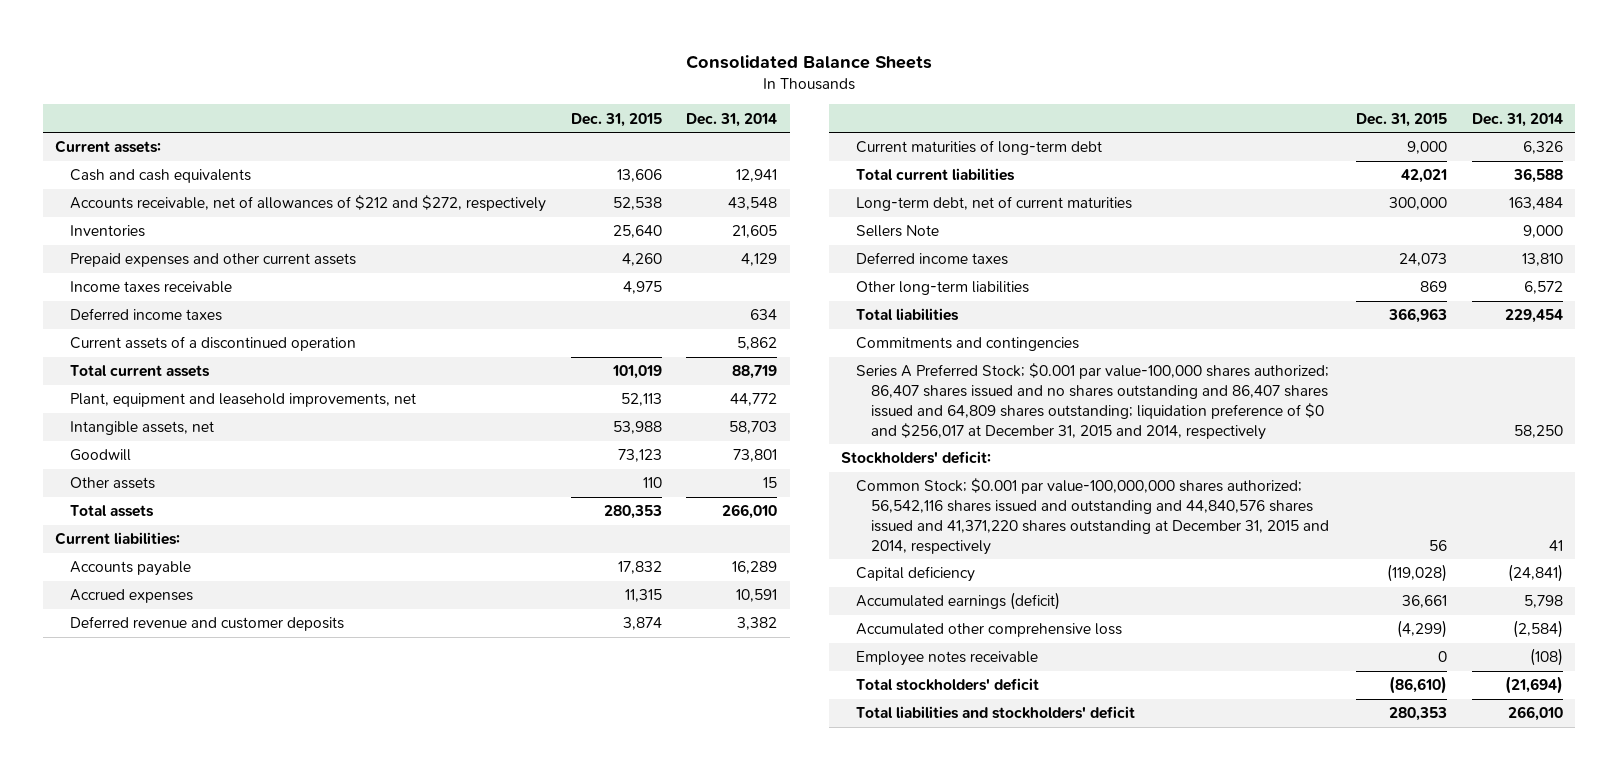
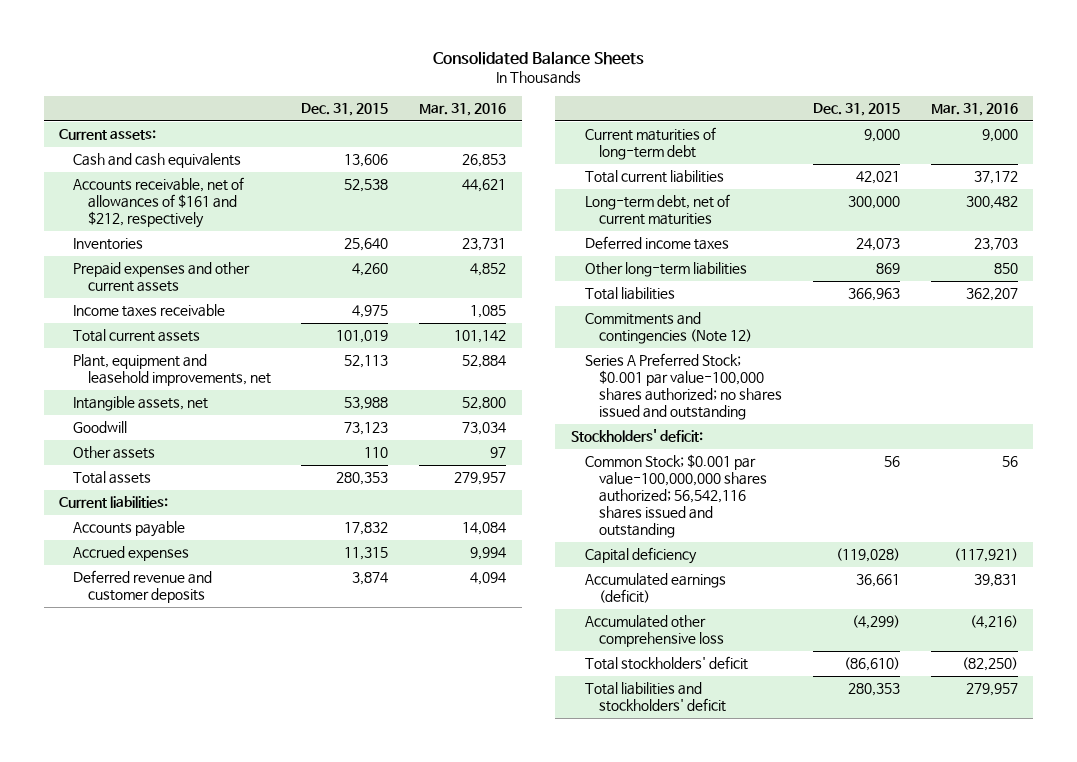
[686,112,778,127] Dec. 31, 2014 -> none
none -> [419,103,507,117] Mar. 31, 2016
[70,195,547,213] Accounts receivable, net of allowances of $212 and $272, respectively -> [73,177,245,229] Accounts receivable, net of allowances of $161 and $212, respectively
[70,308,223,322] Deferred income taxes -> none
[70,336,357,352] Current assets of a discontinued operation -> none
[855,225,939,238] Sellers Note -> none
[855,337,1079,352] Commitments and contingencies -> [584,312,753,345] Commitments and contingencies (Note 12)
[855,363,1329,440] Series A Preferred Stock; $0.001 par value-100,000 shares authorized; 86,407 shares issued and no shares outstanding and 86,407 shares issued and 64,809 shares outstanding; liquidation preference of $0 and $256,017 at December 31, 2015 and 2014, respectively -> [584,353,783,421] Series A Preferred Stock; $0.001 par value-100,000 shares authorized; no shares issued and outstanding
[855,478,1329,555] Common Stock; $0.001 par value-100,000,000 shares authorized; 56,542,116 shares issued and outstanding and 44,840,576 shares issued and 41,371,220 shares outstanding at December 31, 2015 and 2014, respectively -> [584,454,768,538] Common Stock; $0.001 par value-100,000,000 shares authorized; 56,542,116 shares issued and outstanding
[855,651,1038,667] Employee notes receivable -> none

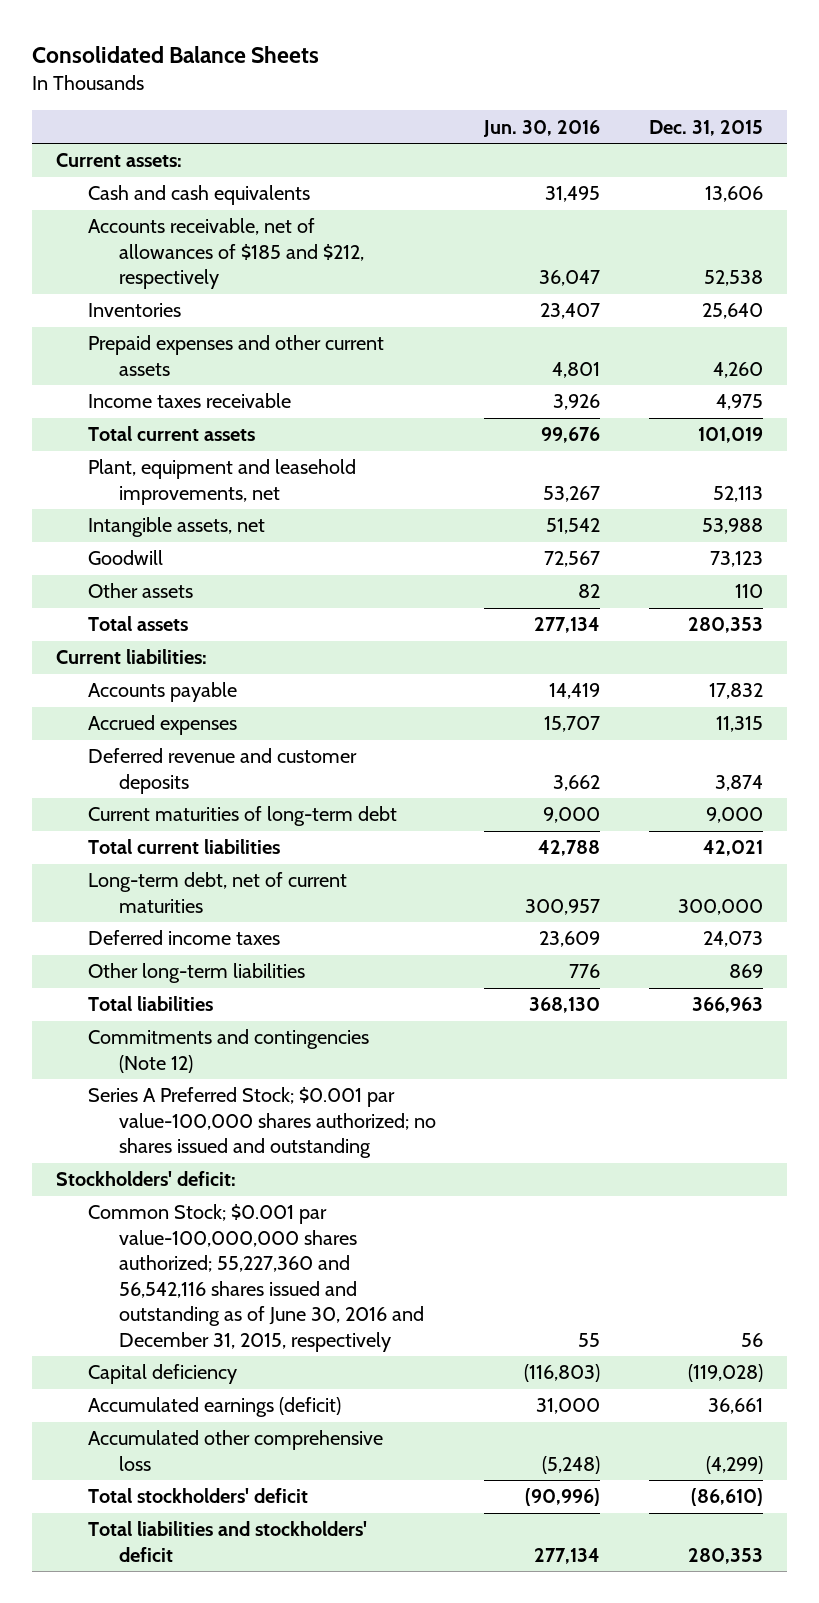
[419,103,507,117] Mar. 31, 2016 -> none
none -> [483,119,601,137] Jun. 30, 2016
[73,177,245,229] Accounts receivable, net of allowances of $161 and $212, respectively -> [87,218,364,290] Accounts receivable, net of allowances of $185 and $212, respectively
[584,454,768,538] Common Stock; $0.001 par value-100,000,000 shares authorized; 56,542,116 shares issued and outstanding -> [87,1204,424,1352] Common Stock; $0.001 par value-100,000,000 shares authorized; 55,227,360 and 56,542,116 shares issued and outstanding as of June 30, 2016 and December 31, 2015, respectively

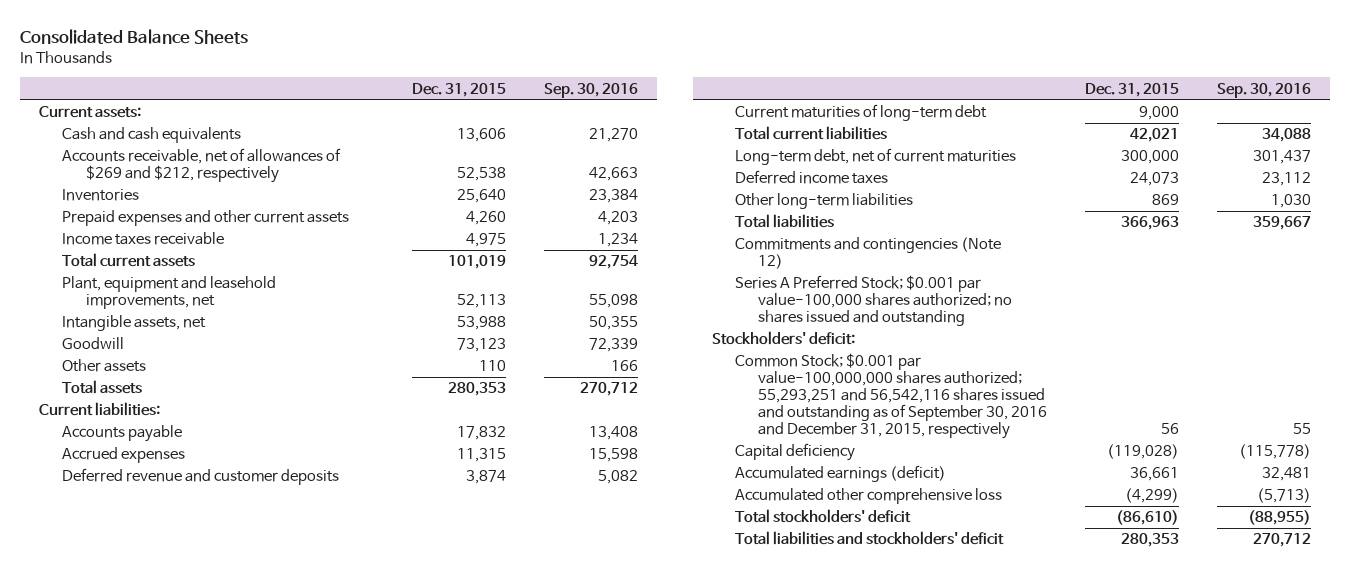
[483,119,601,137] Jun. 30, 2016 -> none
none -> [543,82,638,98] Sep. 30, 2016
[87,218,364,290] Accounts receivable, net of allowances of $185 and $212, respectively -> [62,148,342,184] Accounts receivable, net of allowances of $269 and $212, respectively
[87,1204,424,1352] Common Stock; $0.001 par value-100,000,000 shares authorized; 55,227,360 and 56,542,116 shares issued and outstanding as of June 30, 2016 and December 31, 2015, respectively -> [735,353,1048,439] Common Stock; $0.001 par value-100,000,000 shares authorized; 55,293,251 and 56,542,116 shares issued and outstanding as of September 30, 2016 and December 31, 2015, respectively

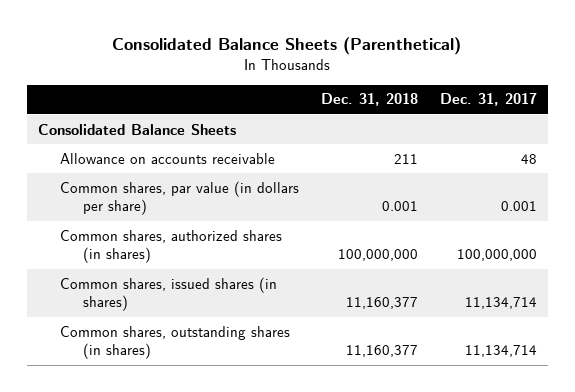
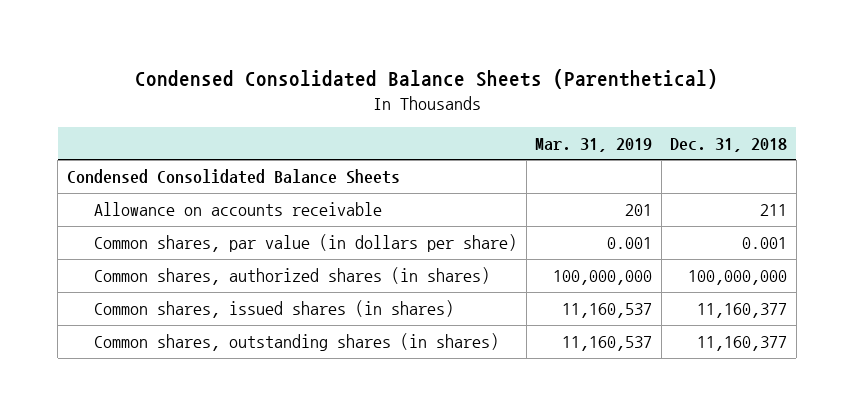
[112,36,462,55] Consolidated Balance Sheets (Parenthetical) -> [134,69,718,90] Condensed Consolidated Balance Sheets (Parenthetical)
[440,93,538,107] Dec. 31, 2017 -> none
none -> [535,137,653,152] Mar. 31, 2019
[37,123,236,135] Consolidated Balance Sheets -> [66,169,400,185] Condensed Consolidated Balance Sheets

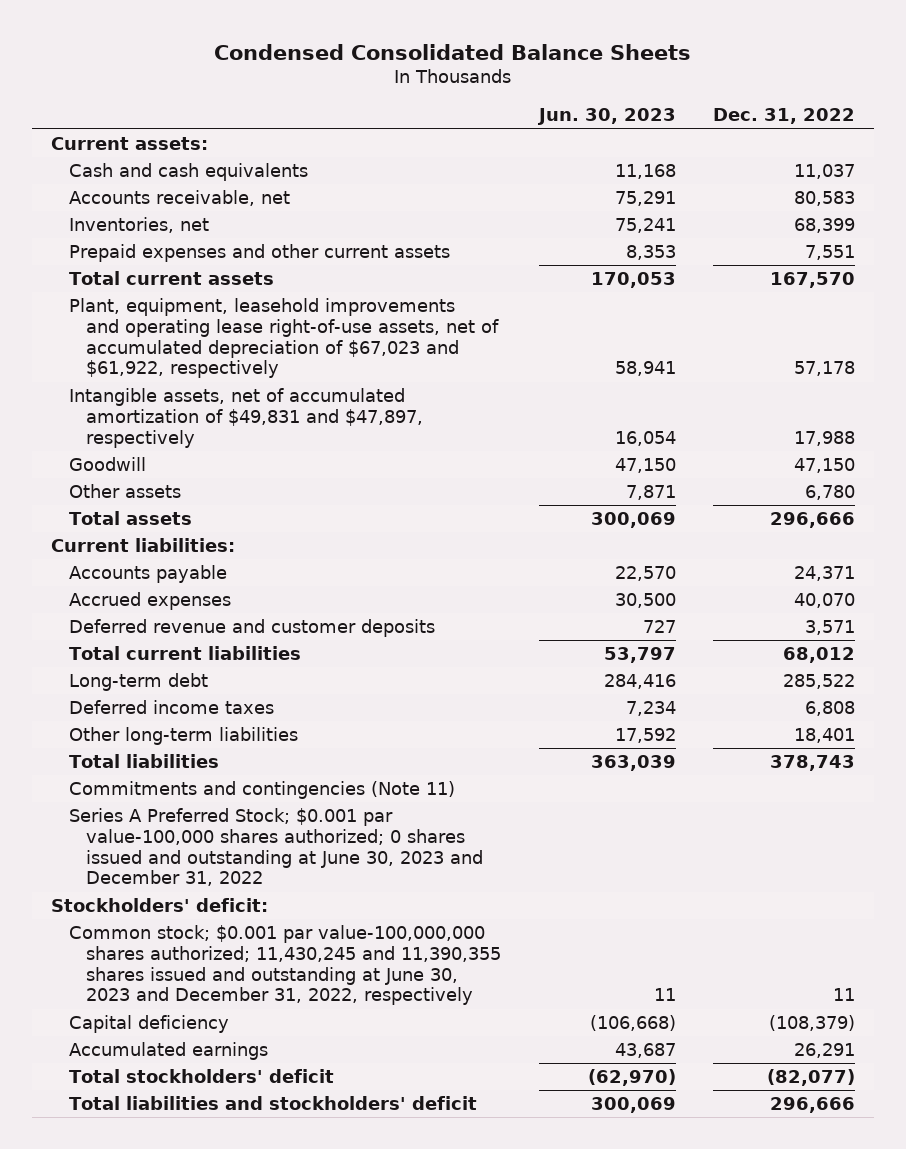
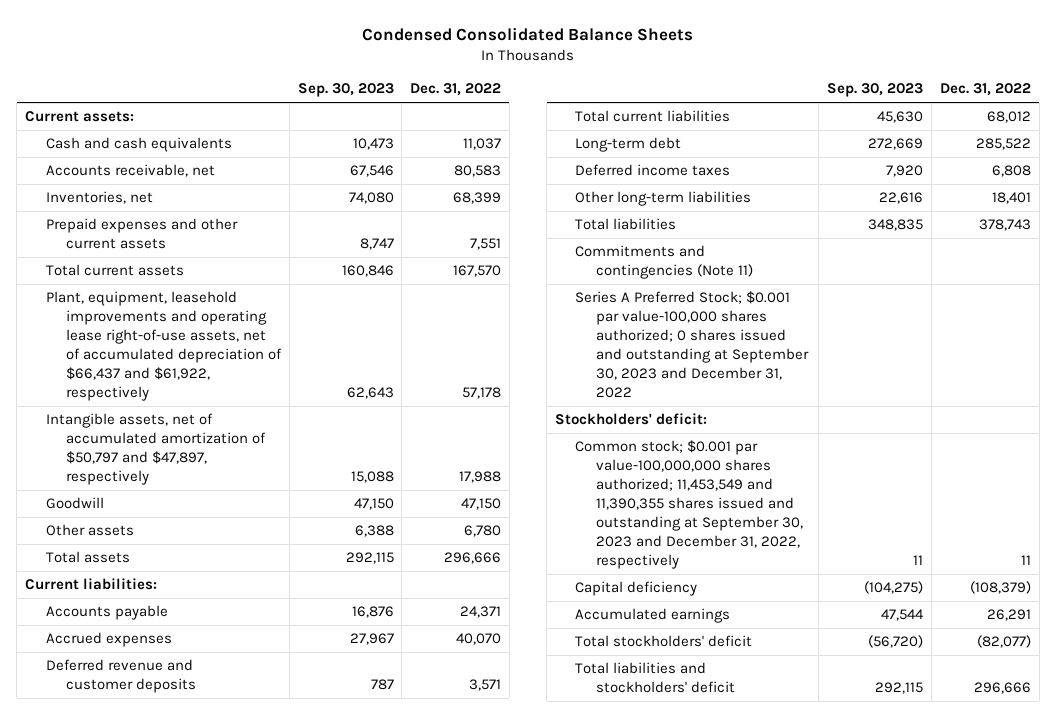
[536,108,676,126] Jun. 30, 2023 -> none
none -> [297,83,394,98] Sep. 30, 2023
[68,298,500,379] Plant, equipment, leasehold improvements and operating lease right-of-use assets, net of accumulated depreciation of $67,023 and $61,922, respectively -> [45,291,283,401] Plant, equipment, leasehold improvements and operating lease right-of-use assets, net of accumulated depreciation of $66,437 and $61,922, respectively
[68,388,424,448] Intangible assets, net of accumulated amortization of $49,831 and $47,897, respectively -> [45,413,267,485] Intangible assets, net of accumulated amortization of $50,797 and $47,897, respectively
[68,808,484,887] Series A Preferred Stock; $0.001 par value-100,000 shares authorized; 0 shares issued and outstanding at June 30, 2023 and December 31, 2022 -> [575,291,809,398] Series A Preferred Stock; $0.001 par value-100,000 shares authorized; 0 shares issued and outstanding at September 30, 2023 and December 31, 2022
[68,925,502,1006] Common stock; $0.001 par value-100,000,000 shares authorized; 11,430,245 and 11,390,355 shares issued and outstanding at June 30, 2023 and December 31, 2022, respectively -> [575,440,803,569] Common stock; $0.001 par value-100,000,000 shares authorized; 11,453,549 and 11,390,355 shares issued and outstanding at September 30, 2023 and December 31, 2022, respectively

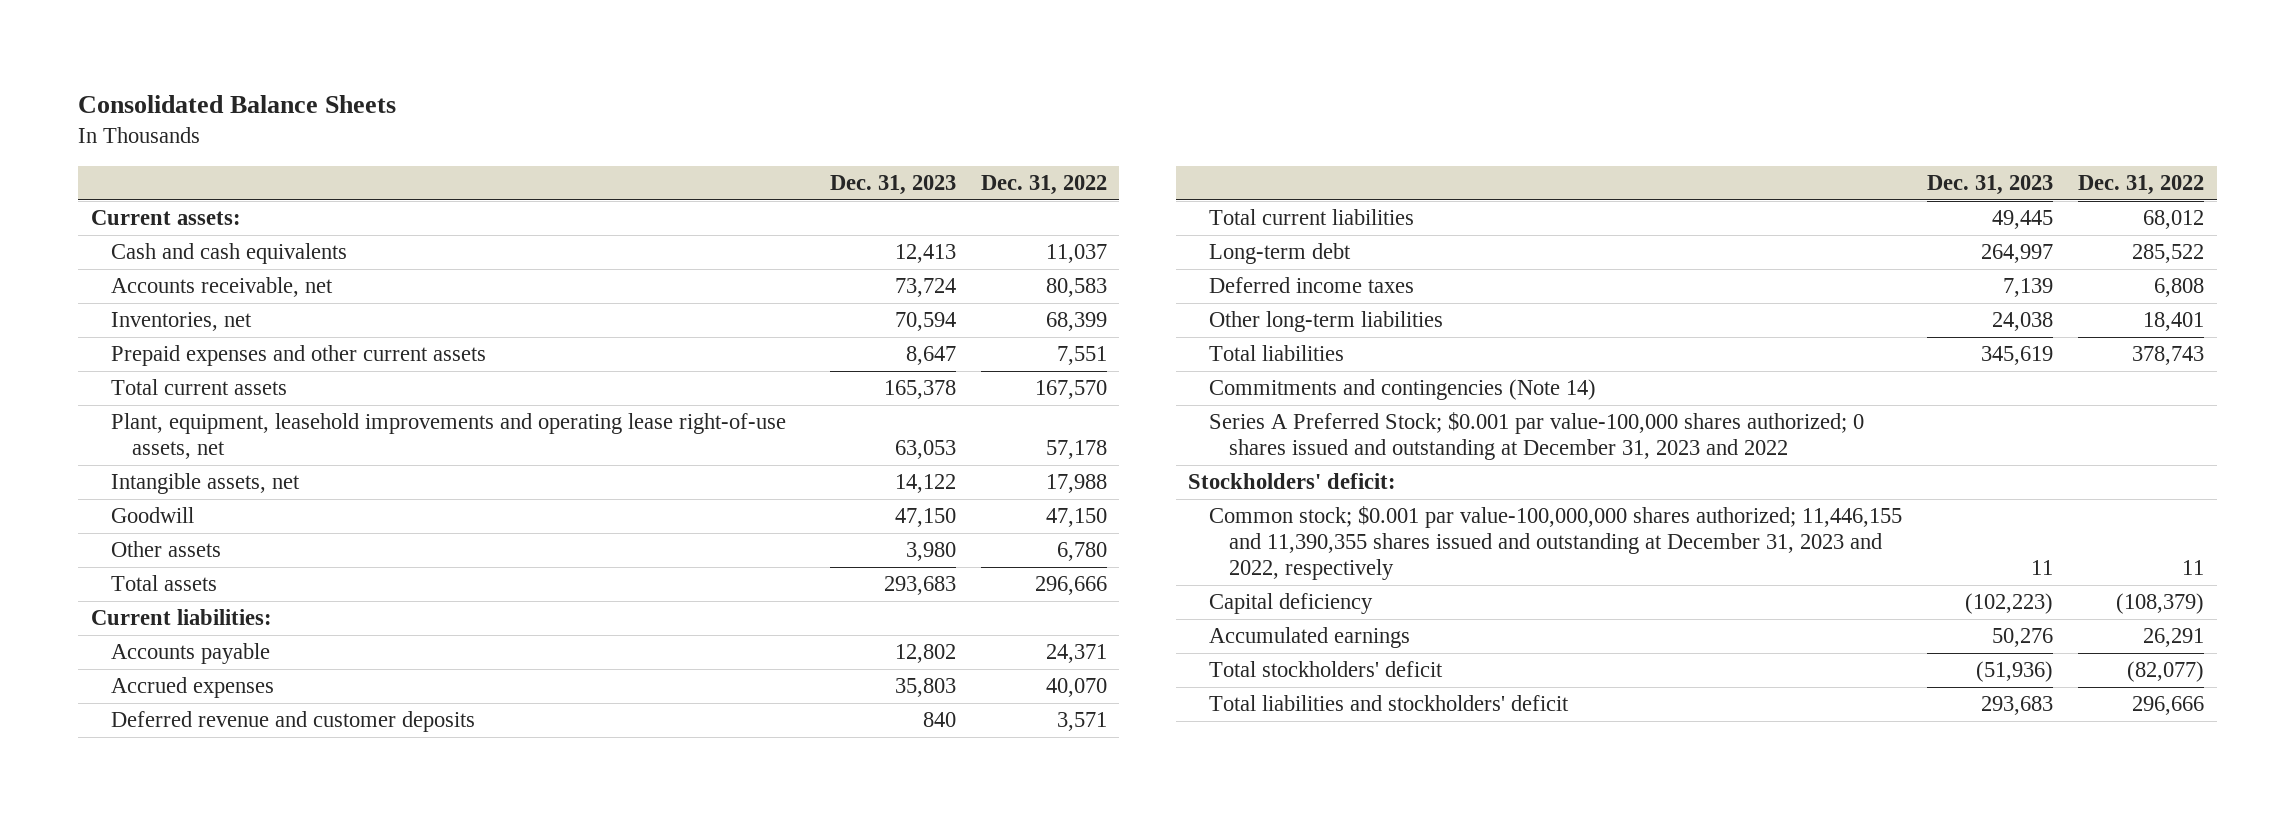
[362,27,694,42] Condensed Consolidated Balance Sheets -> [78,95,397,114] Consolidated Balance Sheets
[297,83,394,98] Sep. 30, 2023 -> none
none -> [829,175,956,196] Dec. 31, 2023
[45,291,283,401] Plant, equipment, leasehold improvements and operating lease right-of-use assets, net of accumulated depreciation of $66,437 and $61,922, respectively -> [111,413,787,460] Plant, equipment, leasehold improvements and operating lease right-of-use assets, net
[45,413,267,485] Intangible assets, net of accumulated amortization of $50,797 and $47,897, respectively -> [111,473,301,495] Intangible assets, net
[575,245,753,280] Commitments and contingencies (Note 11) -> [1208,379,1596,401] Commitments and contingencies (Note 14)
[575,291,809,398] Series A Preferred Stock; $0.001 par value-100,000 shares authorized; 0 shares issued and outstanding at September 30, 2023 and December 31, 2022 -> [1208,412,1864,461] Series A Preferred Stock; $0.001 par value-100,000 shares authorized; 0 shares issued and outstanding at December 31, 2023 and 2022
[575,440,803,569] Common stock; $0.001 par value-100,000,000 shares authorized; 11,453,549 and 11,390,355 shares issued and outstanding at September 30, 2023 and December 31, 2022, respectively -> [1208,506,1902,581] Common stock; $0.001 par value-100,000,000 shares authorized; 11,446,155 and 11,390,355 shares issued and outstanding at December 31, 2023 and 2022, respectively

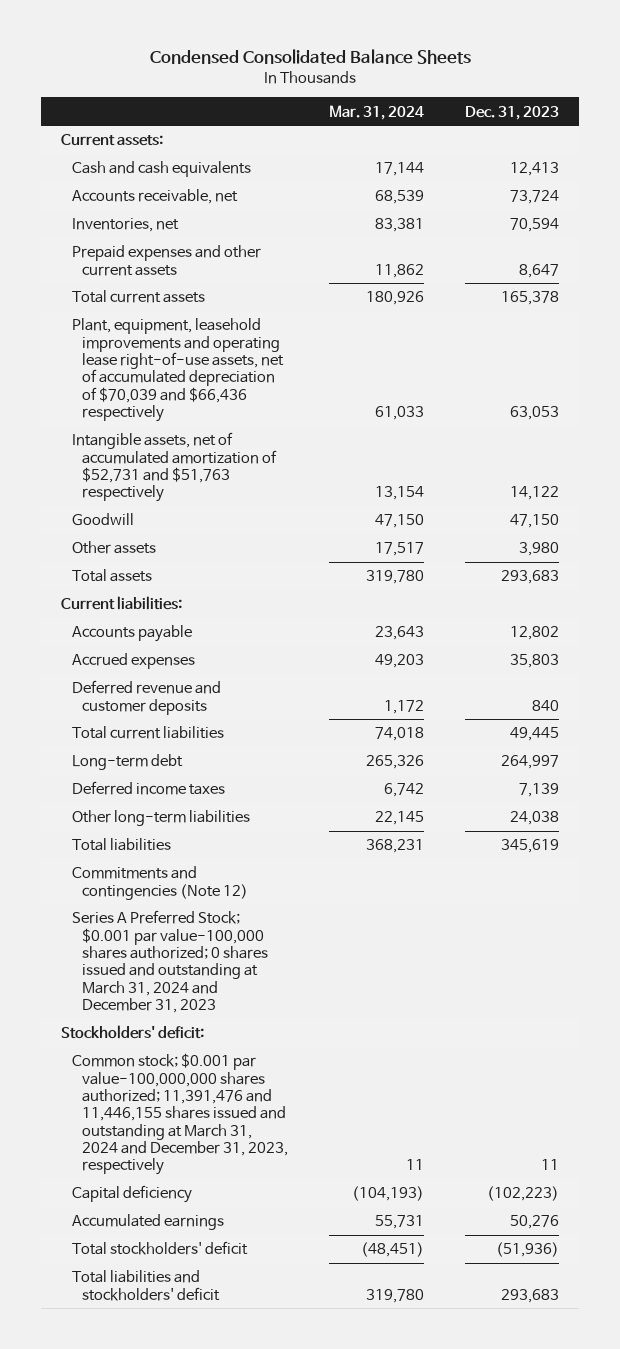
[78,95,397,114] Consolidated Balance Sheets -> [150,49,472,65] Condensed Consolidated Balance Sheets
[980,175,1107,196] Dec. 31, 2022 -> none
none -> [328,104,424,120] Mar. 31, 2024
[111,413,787,460] Plant, equipment, leasehold improvements and operating lease right-of-use assets, net -> [71,318,284,422] Plant, equipment, leasehold improvements and operating lease right-of-use assets, net of accumulated depreciation of $70,039 and $66,436 respectively
[111,473,301,495] Intangible assets, net -> [71,432,277,503] Intangible assets, net of accumulated amortization of $52,731 and $51,763 respectively
[1208,379,1596,401] Commitments and contingencies (Note 14) -> [71,866,248,900] Commitments and contingencies (Note 12)
[1208,412,1864,461] Series A Preferred Stock; $0.001 par value-100,000 shares authorized; 0 shares issued and outstanding at December 31, 2023 and 2022 -> [71,910,268,1013] Series A Preferred Stock; $0.001 par value-100,000 shares authorized; 0 shares issued and outstanding at March 31, 2024 and December 31, 2023
[1208,506,1902,581] Common stock; $0.001 par value-100,000,000 shares authorized; 11,446,155 and 11,390,355 shares issued and outstanding at December 31, 2023 and 2022, respectively -> [71,1053,288,1176] Common stock; $0.001 par value-100,000,000 shares authorized; 11,391,476 and 11,446,155 shares issued and outstanding at March 31, 2024 and December 31, 2023, respectively

